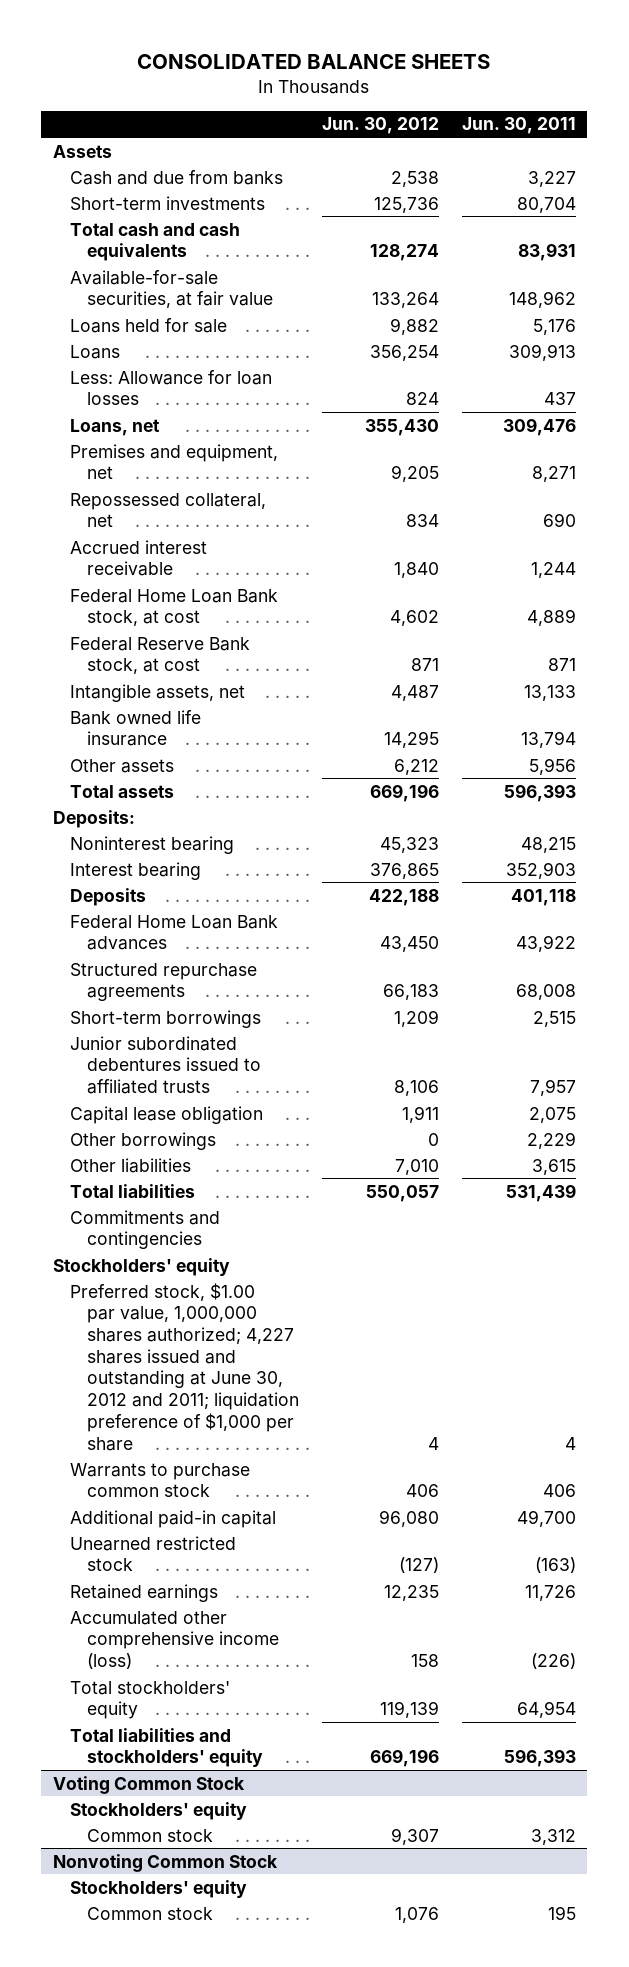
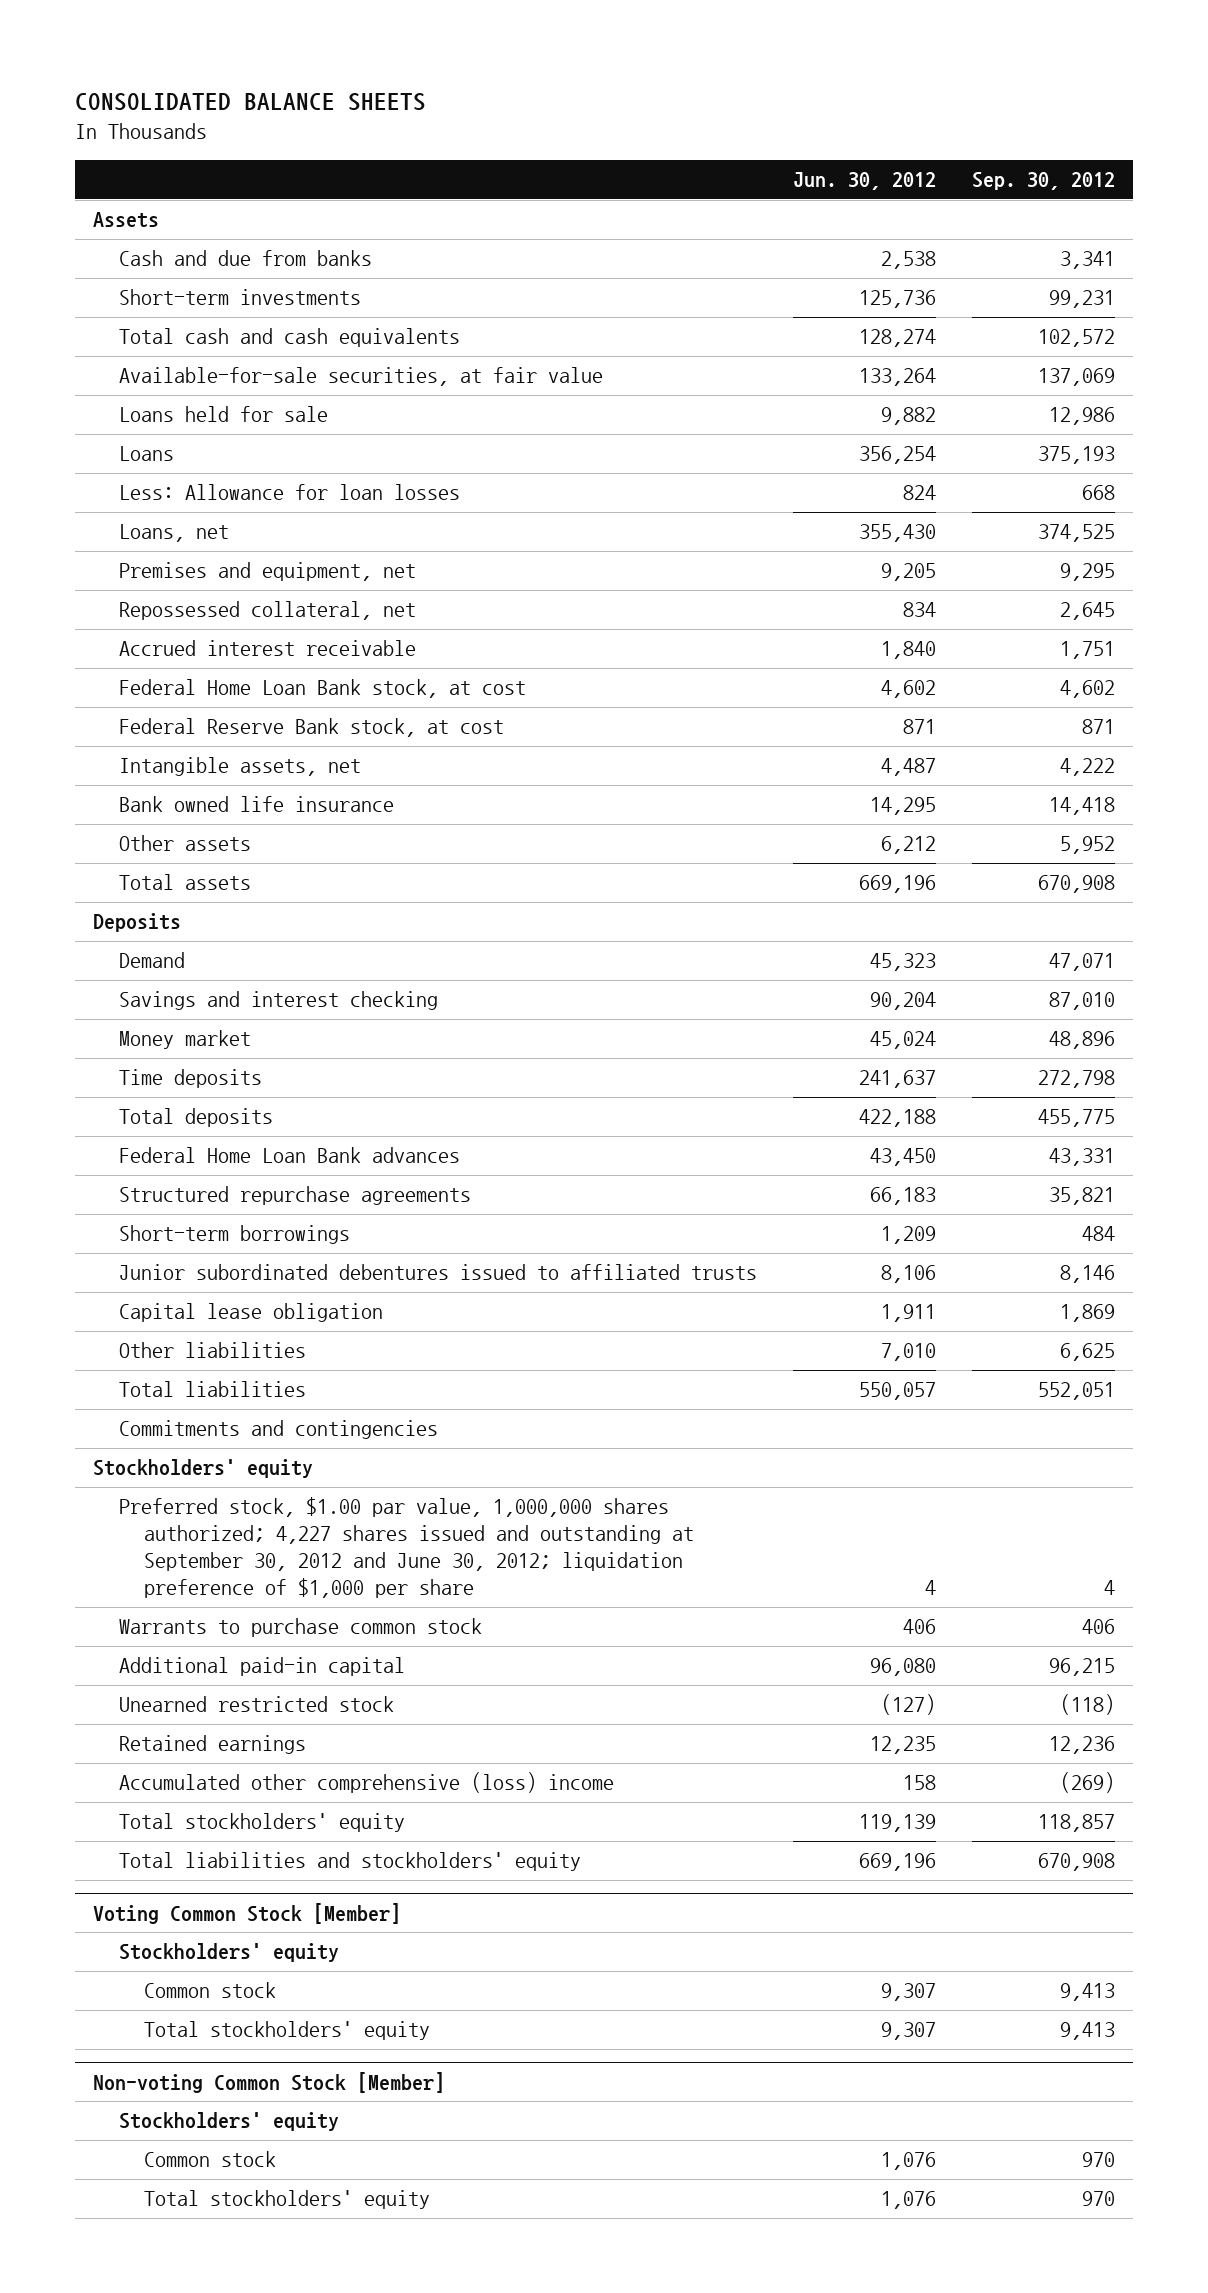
[461,117,576,135] Jun. 30, 2011 -> none
none -> [971,172,1115,191] Sep. 30, 2012
[52,809,135,828] Deposits: -> [93,913,182,933] Deposits
[69,835,234,854] Noninterest bearing -> [118,952,185,969] Demand
[69,861,201,880] Interest bearing -> [118,991,438,1011] Savings and interest checking
[369,862,439,879] 376,865 -> [869,992,936,1011] 90,204
none -> [118,1030,251,1050] Money market
none -> [118,1069,262,1089] Time deposits
[69,887,146,906] Deposits -> [118,1108,273,1128] Total deposits
[69,1131,216,1150] Other borrowings -> none
[69,1282,299,1451] Preferred stock, $1.00 par value, 1,000,000 shares authorized; 4,227 shares issued and outstanding at June 30, 2012 and 2011; liquidation preference of $1,000 per share -> [118,1497,695,1599] Preferred stock, $1.00 par value, 1,000,000 shares authorized; 4,227 shares issued and outstanding at September 30, 2012 and June 30, 2012; liquidation preference of $1,000 per share
[69,1610,279,1670] Accumulated other comprehensive income (loss) -> [118,1772,614,1794] Accumulated other comprehensive (loss) income
[52,1775,245,1794] Voting Common Stock -> [93,1902,402,1924] Voting Common Stock [Member]
[52,1853,278,1872] Nonvoting Common Stock -> none
none -> [144,2021,431,2041] Total stockholders' equity
none -> [93,2071,446,2093] Non-voting Common Stock [Member]
none -> [144,2190,431,2210] Total stockholders' equity

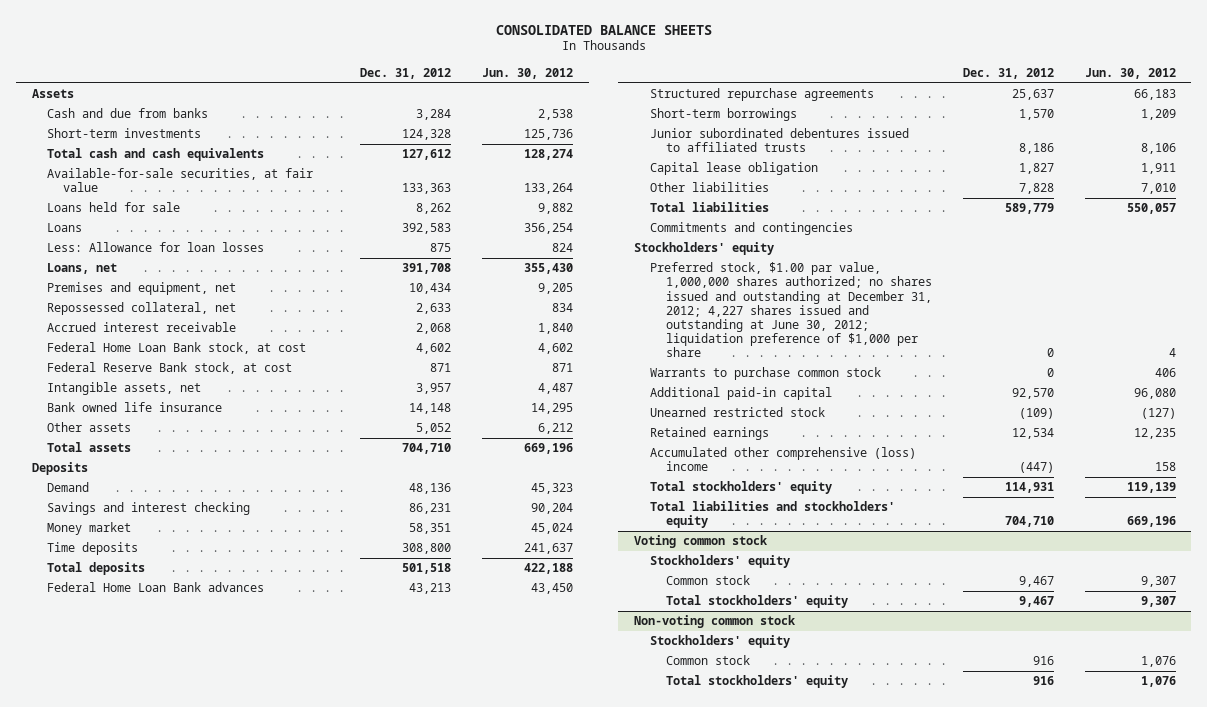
[971,172,1115,191] Sep. 30, 2012 -> none
none -> [360,67,452,79] Dec. 31, 2012
[118,1497,695,1599] Preferred stock, $1.00 par value, 1,000,000 shares authorized; 4,227 shares issued and outstanding at September 30, 2012 and June 30, 2012; liquidation preference of $1,000 per share -> [649,262,932,357] Preferred stock, $1.00 par value, 1,000,000 shares authorized; no shares issued and outstanding at December 31, 2012; 4,227 shares issued and outstanding at June 30, 2012; liquidation preference of $1,000 per share
[93,1902,402,1924] Voting Common Stock [Member] -> [633,535,768,549] Voting common stock
[93,2071,446,2093] Non-voting Common Stock [Member] -> [633,615,796,629] Non-voting common stock

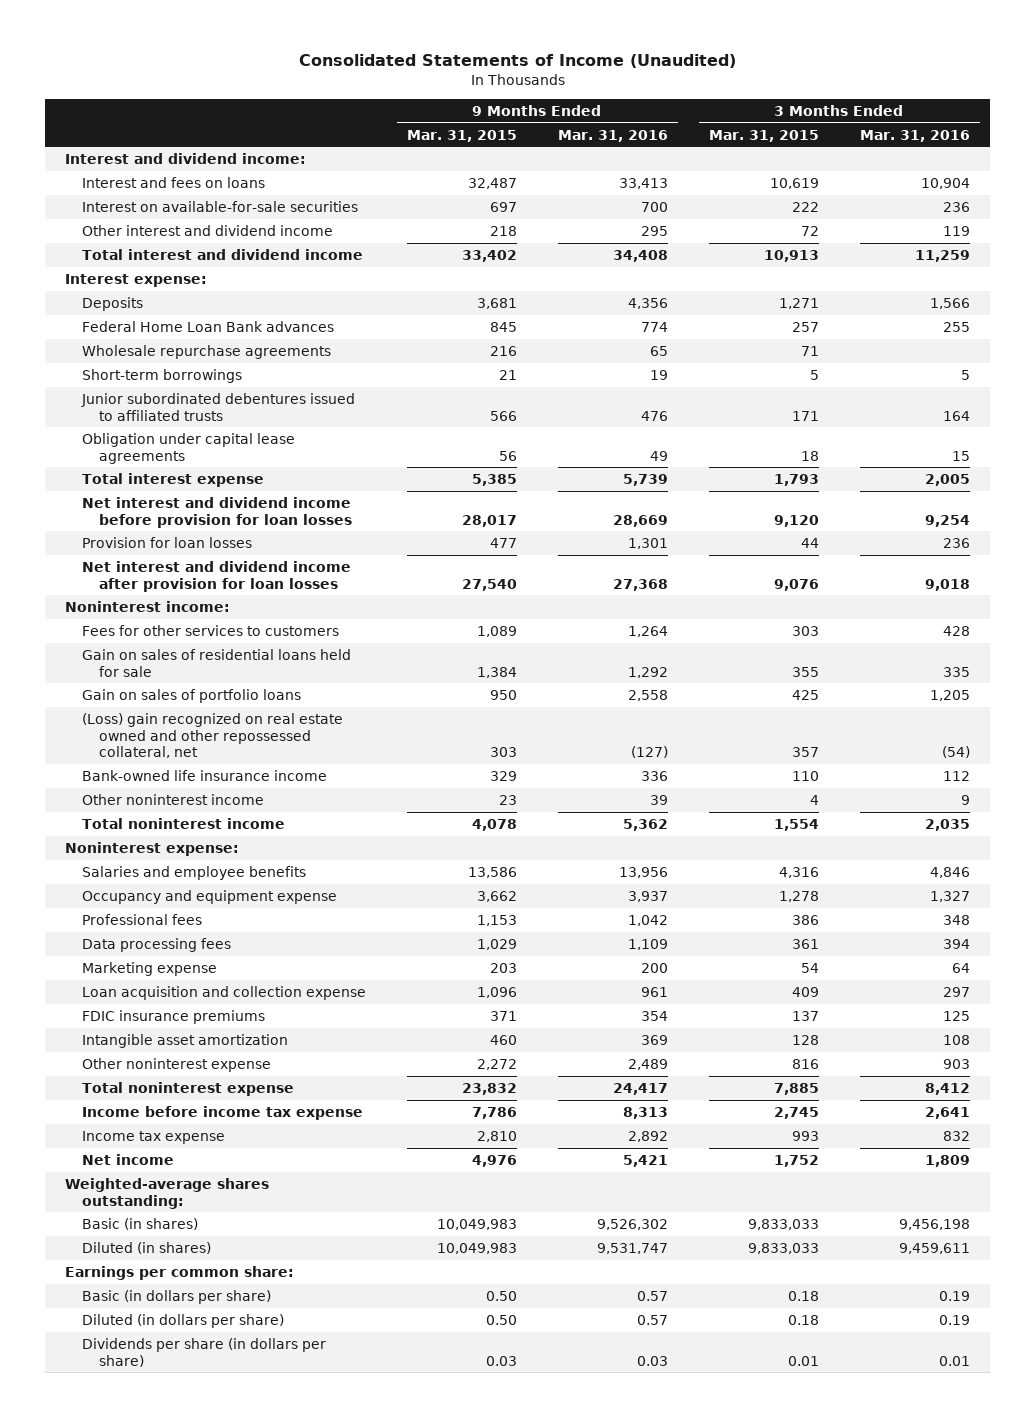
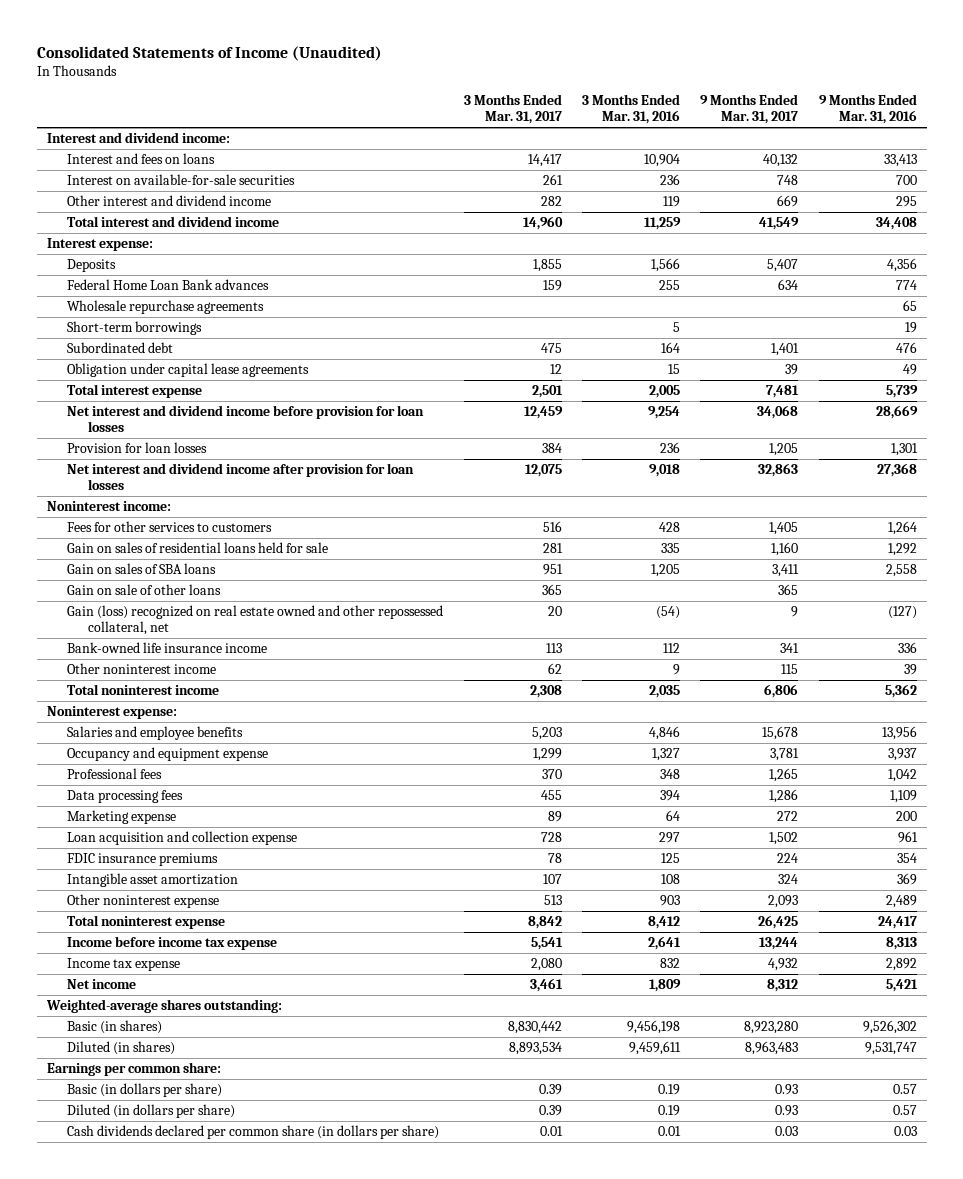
[407,129,518,142] Mar. 31, 2015 -> none
[708,129,819,142] Mar. 31, 2015 -> none
none -> [463,94,562,125] 3 Months Ended Mar. 31, 2017
none -> [700,94,799,125] 9 Months Ended Mar. 31, 2017
[81,392,356,421] Junior subordinated debentures issued to affiliated trusts -> [67,342,174,354] Subordinated debt
[82,688,302,703] Gain on sales of portfolio loans -> [67,563,217,575] Gain on sales of SBA loans
none -> [67,584,222,596] Gain on sale of other loans
[82,712,344,759] (Loss) gain recognized on real estate owned and other repossessed collateral, net -> [67,605,444,636] Gain (loss) recognized on real estate owned and other repossessed collateral, net
[82,1337,327,1367] Dividends per share (in dollars per share) -> [67,1125,440,1140] Cash dividends declared per common share (in dollars per share)

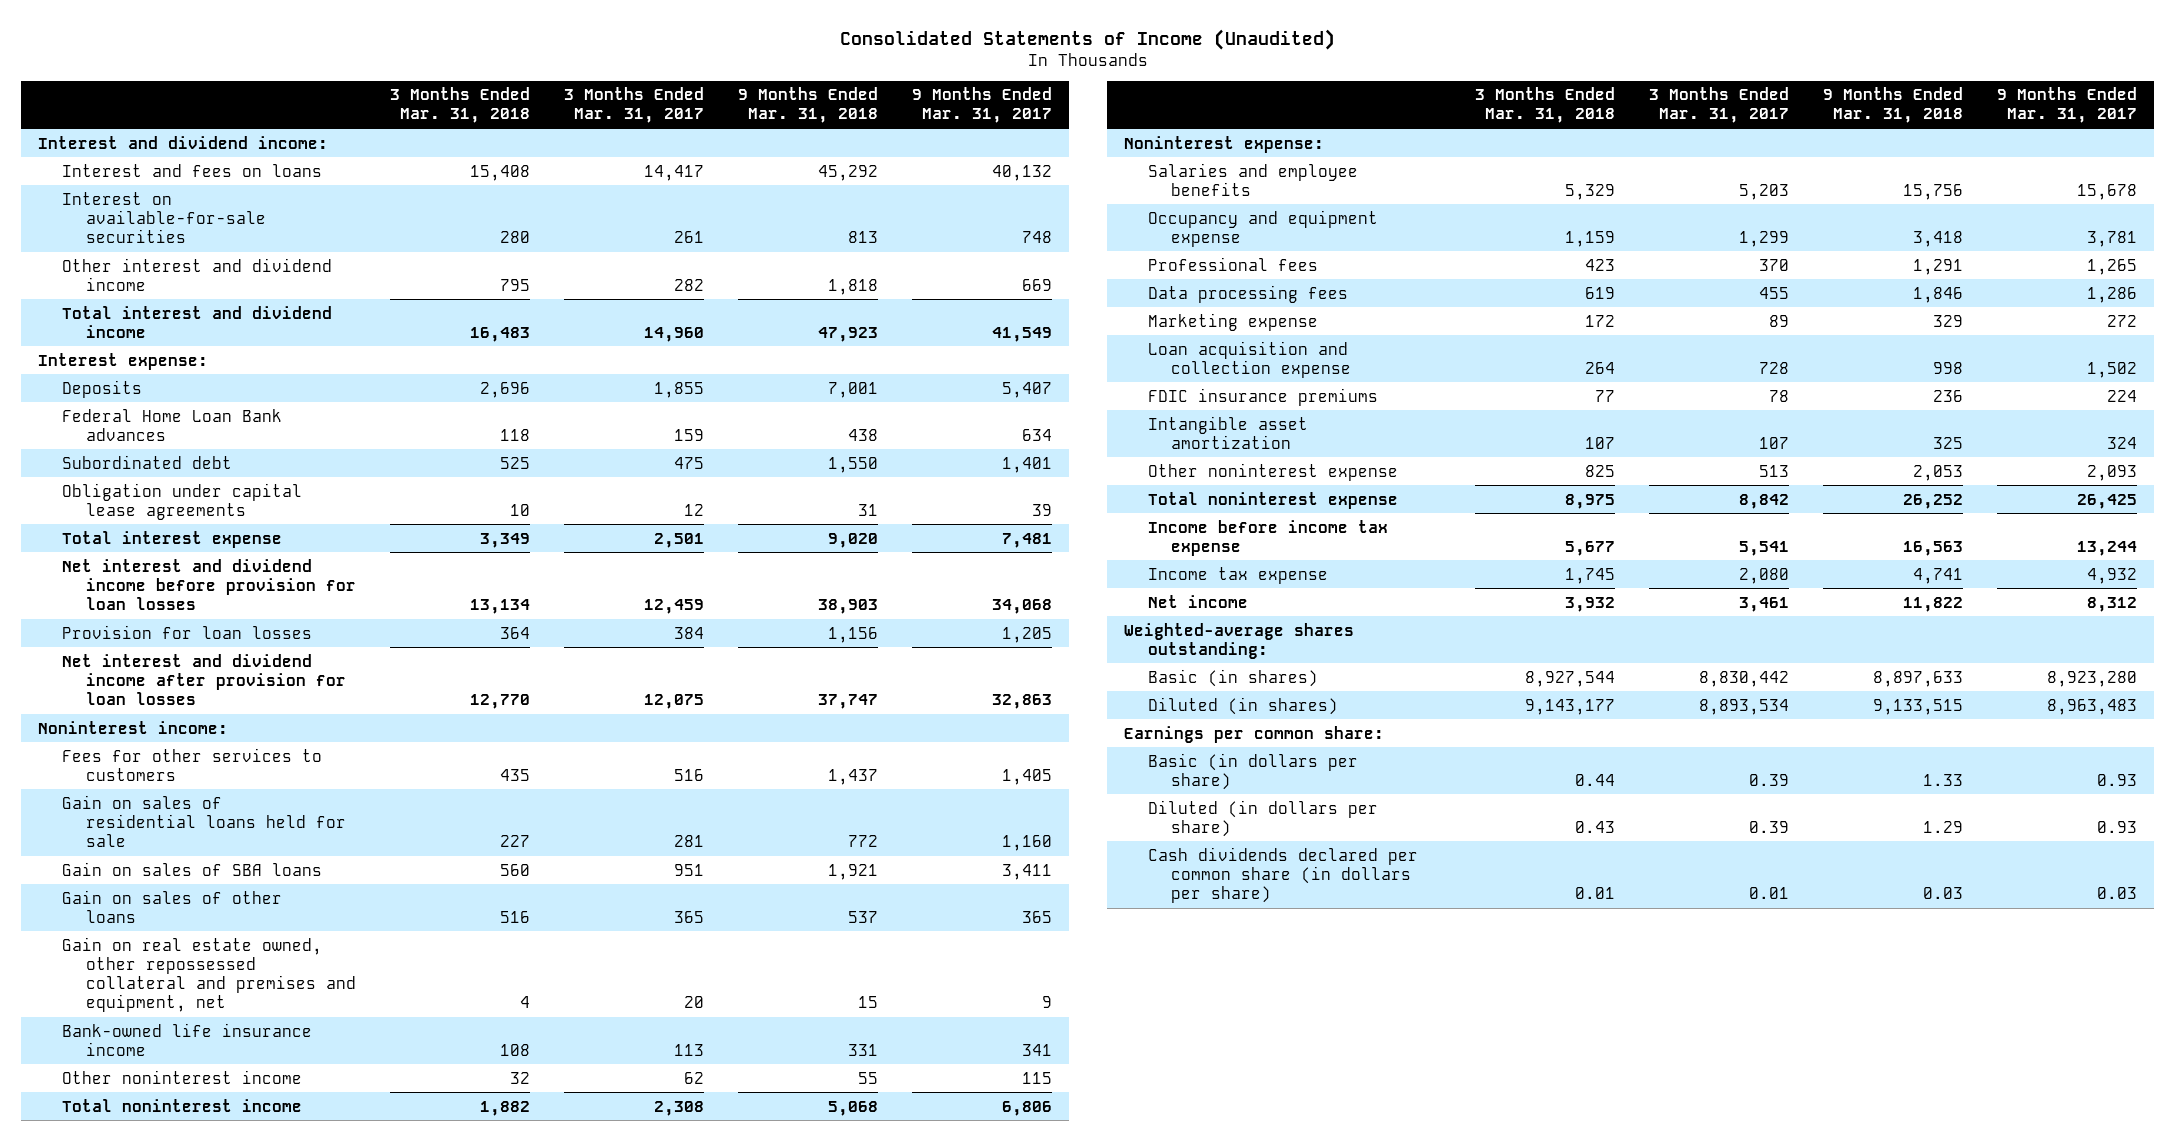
[582,94,681,125] 3 Months Ended Mar. 31, 2016 -> none
[818,94,917,125] 9 Months Ended Mar. 31, 2016 -> none
none -> [389,87,530,124] 3 Months Ended Mar. 31, 2018
none -> [737,87,878,124] 9 Months Ended Mar. 31, 2018
[67,300,265,315] Wholesale repurchase agreements -> none
[67,321,203,336] Short-term borrowings -> none
[67,584,222,596] Gain on sale of other loans -> [61,889,282,923] Gain on sales of other loans
[67,605,444,636] Gain (loss) recognized on real estate owned and other repossessed collateral, net -> [61,936,356,1012] Gain on real estate owned, other repossessed collateral and premises and equipment, net

